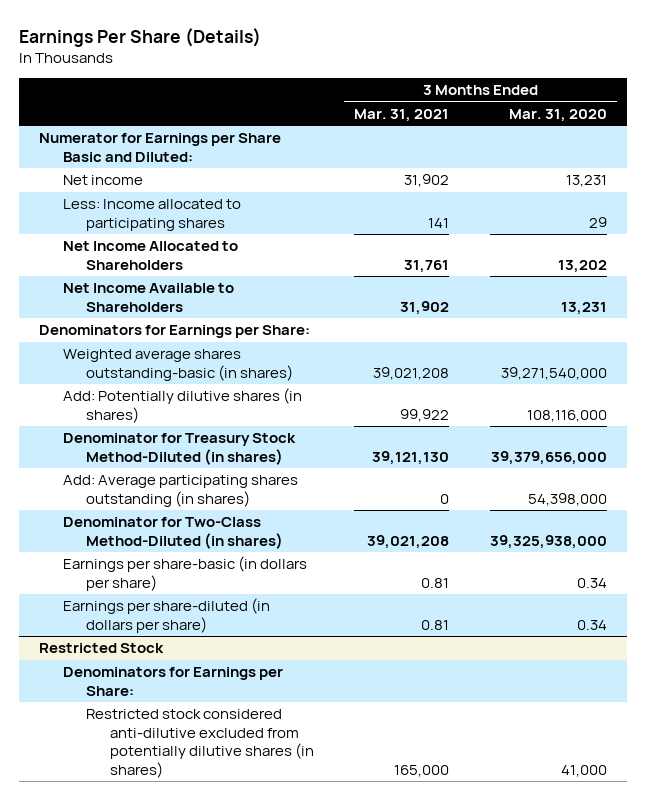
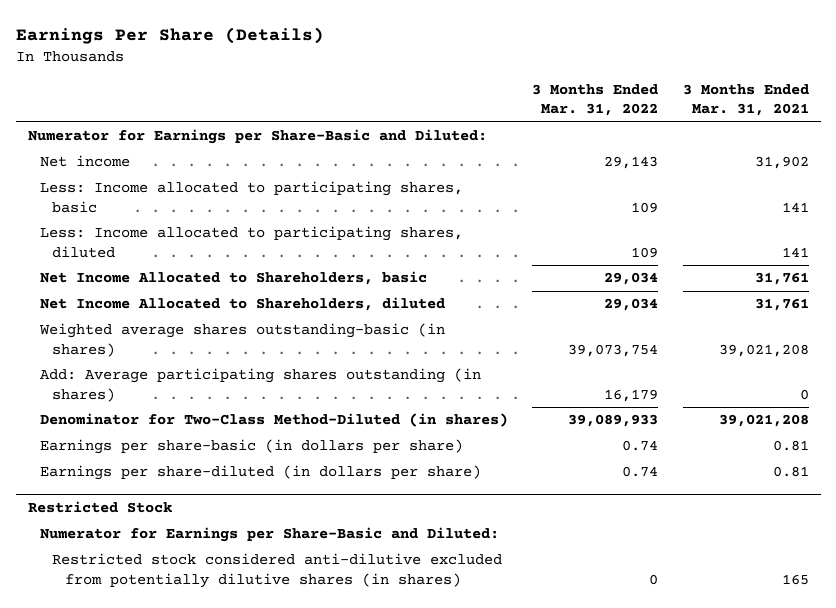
[508,108,607,122] Mar. 31, 2020 -> none
none -> [532,83,659,117] 3 Months Ended Mar. 31, 2022
[39,133,282,162] Numerator for Earnings per Share Basic and Diluted: -> [27,129,487,145] Numerator for Earnings per Share-Basic and Diluted:
[39,325,311,339] Denominators for Earnings per Share: -> none
[62,199,241,231] Less: Income allocated to participating shares -> [40,181,464,214] Less: Income allocated to participating shares, basic
none -> [40,226,464,259] Less: Income allocated to participating shares, diluted
[62,241,238,270] Net Income Allocated to Shareholders -> [40,271,428,286] Net Income Allocated to Shareholders, basic
[62,283,234,312] Net Income Available to Shareholders -> [40,297,446,312] Net Income Allocated to Shareholders, diluted
[400,300,450,315] 31,902 -> [754,298,809,312] 31,761
[62,388,302,423] Add: Potentially dilutive shares (in shares) -> none
[62,433,296,465] Denominator for Treasury Stock Method-Diluted (in shares) -> none
[62,667,283,696] Denominators for Earnings per Share: -> none
none -> [40,527,500,543] Numerator for Earnings per Share-Basic and Diluted:
[394,764,450,777] 165,000 -> [781,574,809,586] 165

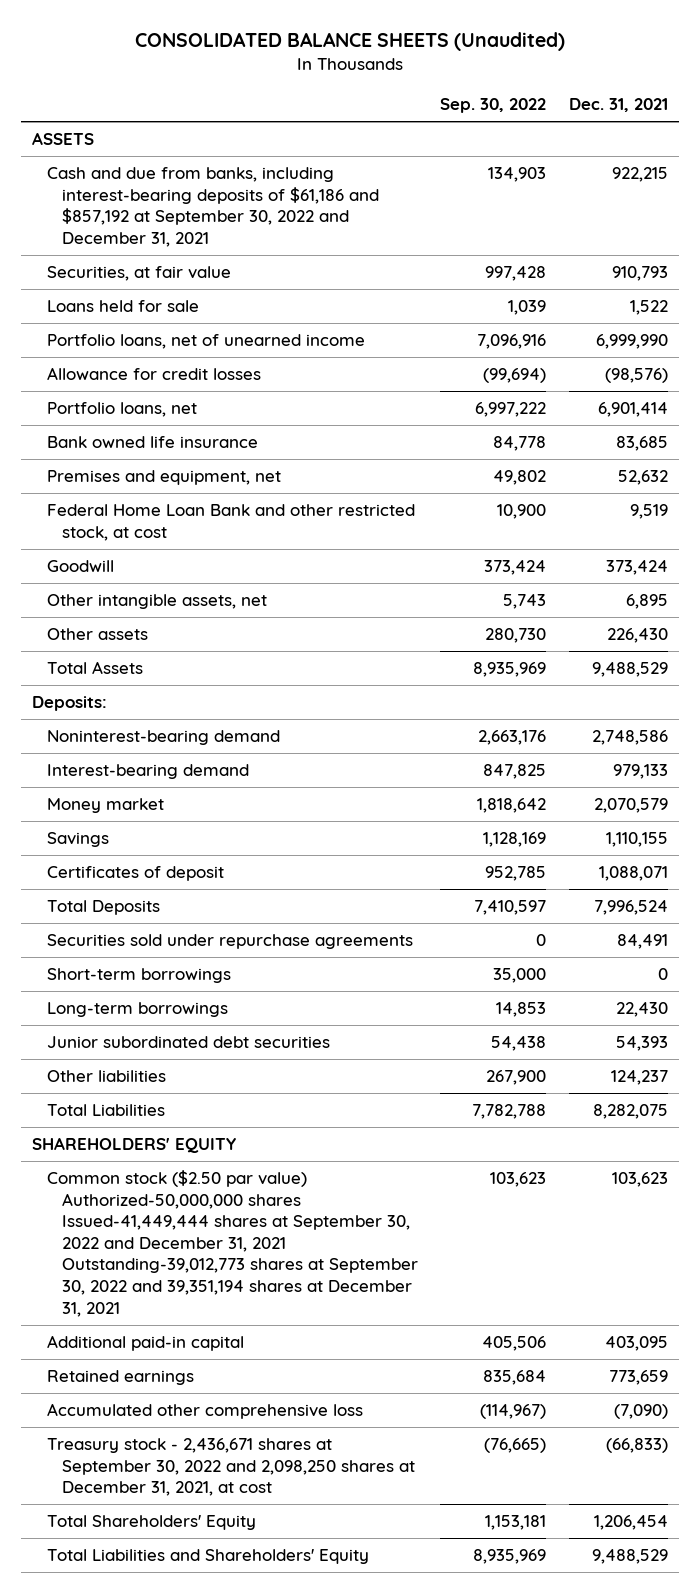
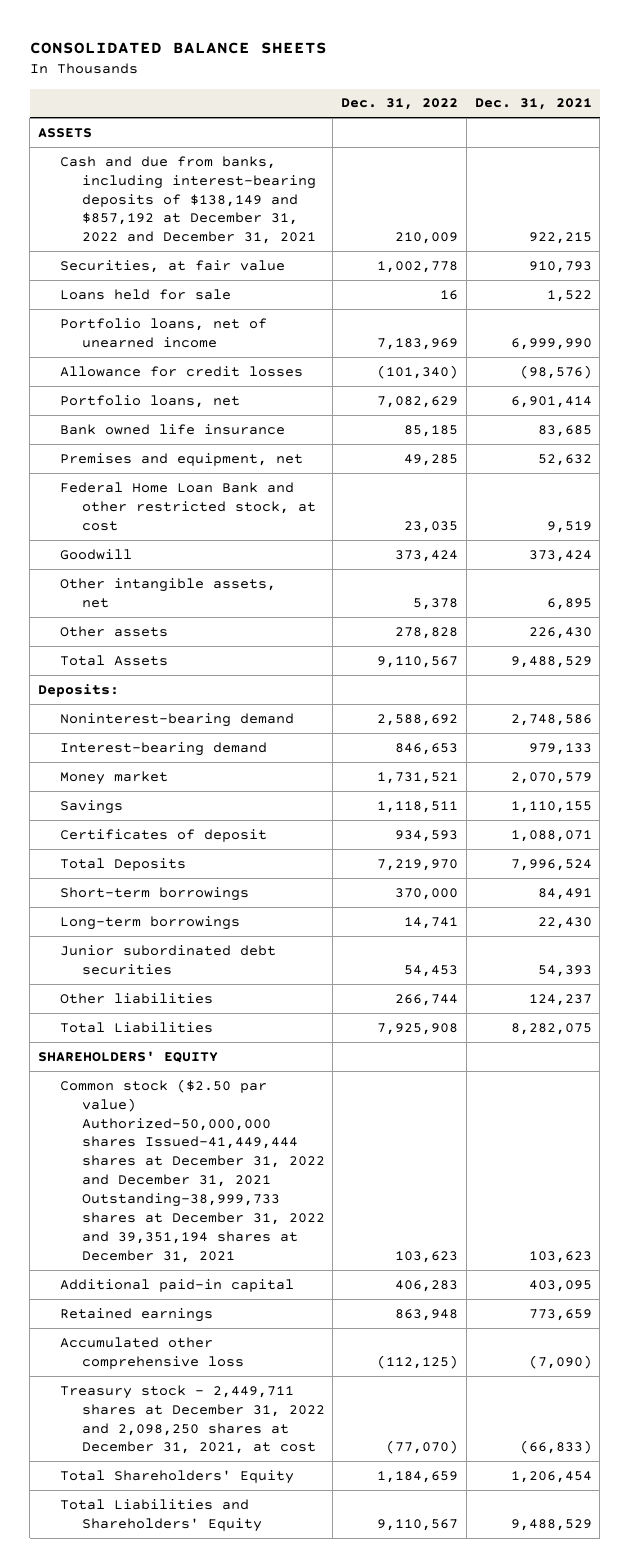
[134,32,565,52] CONSOLIDATED BALANCE SHEETS (Unaudited) -> [29,42,327,55] CONSOLIDATED BALANCE SHEETS
[440,98,547,114] Sep. 30, 2022 -> none
none -> [341,98,459,111] Dec. 31, 2022
[47,167,380,247] Cash and due from banks, including interest-bearing deposits of $61,186 and $857,192 at September 30, 2022 and December 31, 2021 -> [59,155,316,245] Cash and due from banks, including interest-bearing deposits of $138,149 and $857,192 at December 31, 2022 and December 31, 2021
[47,934,414,950] Securities sold under repurchase agreements -> none
[657,968,668,981] 0 -> [537,887,592,900] 84,491
[47,1170,419,1317] Common stock ($2.50 par value) Authorized-50,000,000 shares Issued-41,449,444 shares at September 30, 2022 and December 31, 2021 Outstanding-39,012,773 shares at September 30, 2022 and 39,351,194 shares at December 31, 2021 -> [59,1078,325,1263] Common stock ($2.50 par value) Authorized-50,000,000 shares Issued-41,449,444 shares at December 31, 2022 and December 31, 2021 Outstanding-38,999,733 shares at December 31, 2022 and 39,351,194 shares at December 31, 2021
[47,1438,416,1497] Treasury stock - 2,436,671 shares at September 30, 2022 and 2,098,250 shares at December 31, 2021, at cost -> [59,1384,325,1455] Treasury stock - 2,449,711 shares at December 31, 2022 and 2,098,250 shares at December 31, 2021, at cost

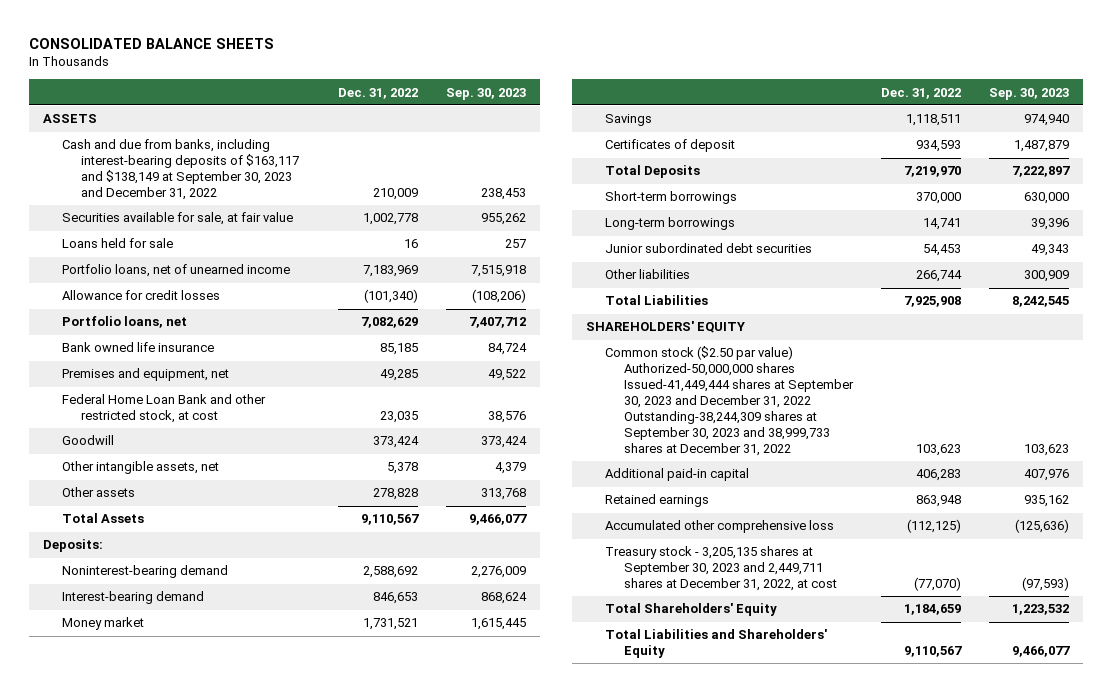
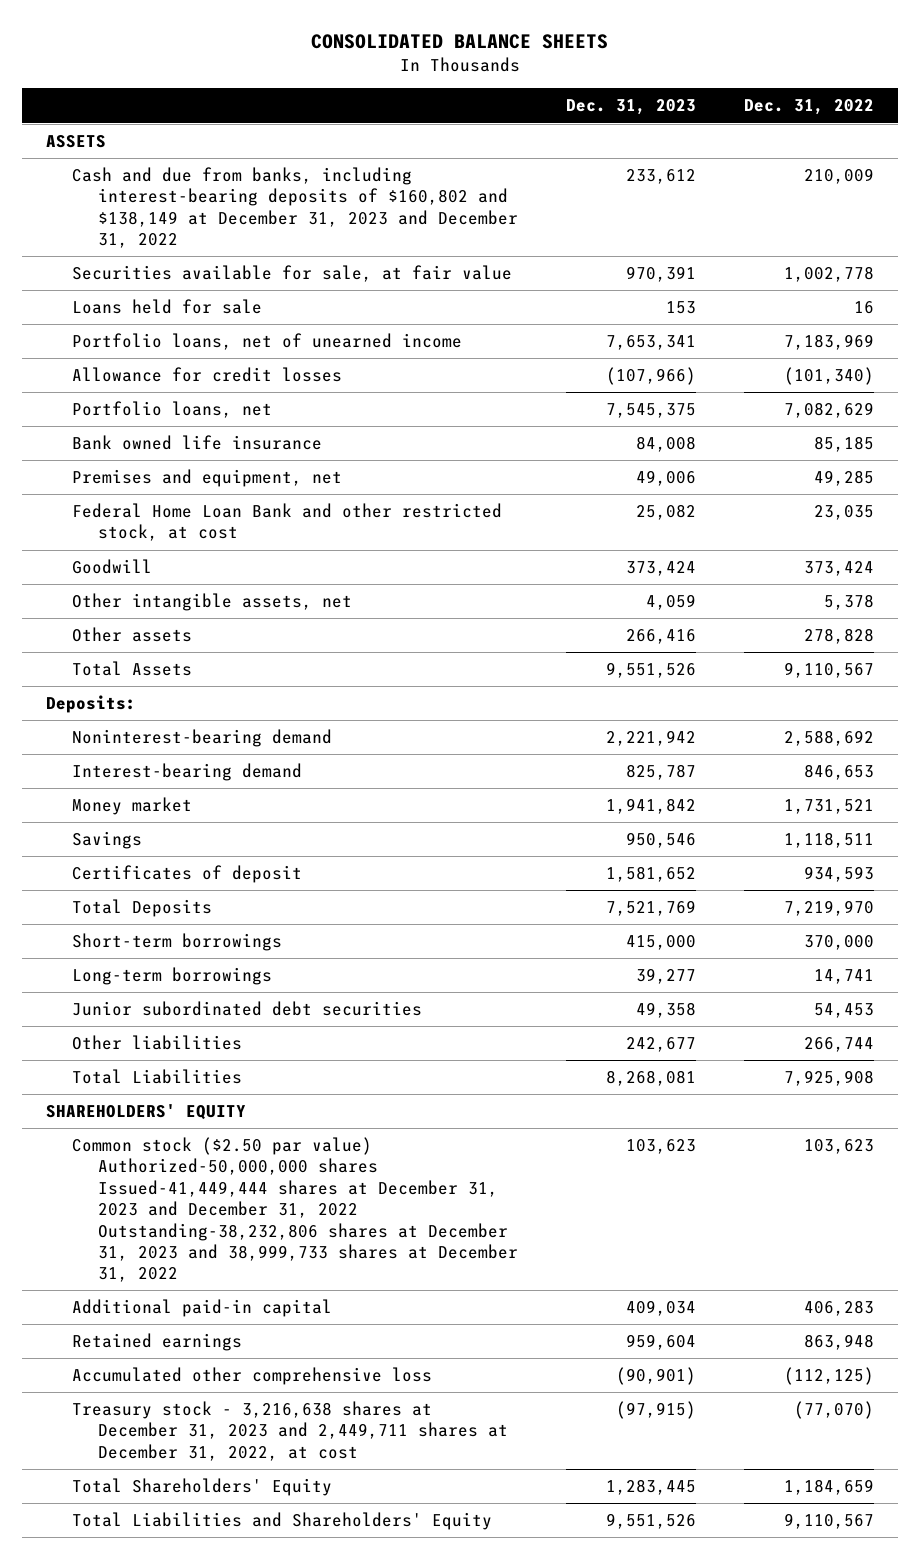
[446,87,527,100] Sep. 30, 2023 -> none
none -> [566,99,697,116] Dec. 31, 2023
[62,139,299,200] Cash and due from banks, including interest-bearing deposits of $163,117 and $138,149 at September 30, 2023 and December 31, 2022 -> [72,167,519,249] Cash and due from banks, including interest-bearing deposits of $160,802 and $138,149 at December 31, 2023 and December 31, 2022
[605,346,854,456] Common stock ($2.50 par value) Authorized-50,000,000 shares Issued-41,449,444 shares at September 30, 2023 and December 31, 2022 Outstanding-38,244,309 shares at September 30, 2023 and 38,999,733 shares at December 31, 2022 -> [72,1137,519,1283] Common stock ($2.50 par value) Authorized-50,000,000 shares Issued-41,449,444 shares at December 31, 2023 and December 31, 2022 Outstanding-38,232,806 shares at December 31, 2023 and 38,999,733 shares at December 31, 2022
[605,546,837,592] Treasury stock - 3,205,135 shares at September 30, 2023 and 2,449,711 shares at December 31, 2022, at cost -> [72,1401,509,1461] Treasury stock - 3,216,638 shares at December 31, 2023 and 2,449,711 shares at December 31, 2022, at cost

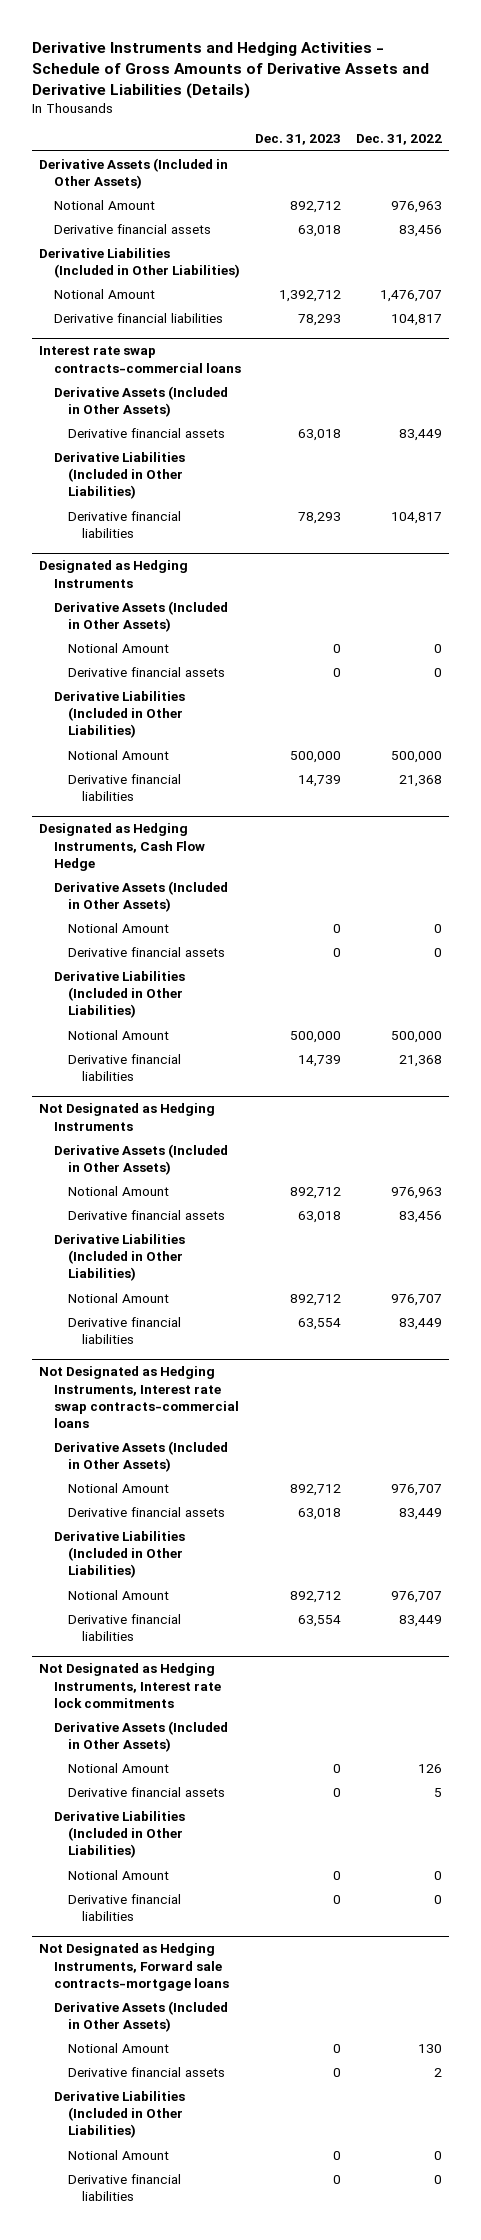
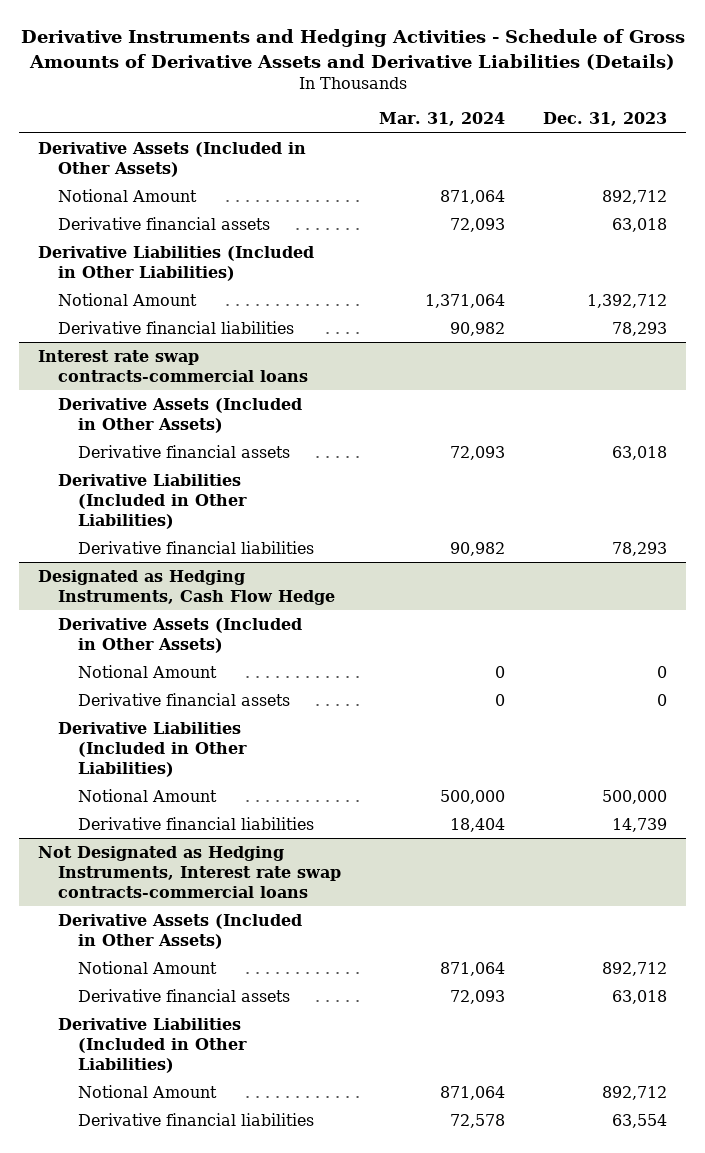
[355,134,442,146] Dec. 31, 2022 -> none
none -> [379,112,506,127] Mar. 31, 2024
[39,560,189,588] Designated as Hedging Instruments -> none
[53,600,228,633] Derivative Assets (Included in Other Assets) -> none
[67,642,169,653] Notional Amount -> none
[67,666,225,677] Derivative financial assets -> none
[53,690,185,739] Derivative Liabilities (Included in Other Liabilities) -> none
[67,749,169,760] Notional Amount -> none
[67,773,181,802] Derivative financial liabilities -> none
[39,1103,216,1131] Not Designated as Hedging Instruments -> none
[53,1143,228,1176] Derivative Assets (Included in Other Assets) -> none
[67,1185,169,1196] Notional Amount -> none
[67,1209,225,1220] Derivative financial assets -> none
[53,1233,185,1282] Derivative Liabilities (Included in Other Liabilities) -> none
[67,1292,169,1303] Notional Amount -> none
[67,1316,181,1345] Derivative financial liabilities -> none
[39,1663,221,1708] Not Designated as Hedging Instruments, Interest rate lock commitments -> none
[53,1720,228,1753] Derivative Assets (Included in Other Assets) -> none
[67,1762,169,1773] Notional Amount -> none
[67,1786,225,1797] Derivative financial assets -> none
[53,1810,185,1859] Derivative Liabilities (Included in Other Liabilities) -> none
[67,1869,169,1880] Notional Amount -> none
[67,1893,181,1922] Derivative financial liabilities -> none
[39,1943,229,1991] Not Designated as Hedging Instruments, Forward sale contracts-mortgage loans -> none
[53,2000,228,2033] Derivative Assets (Included in Other Assets) -> none
[67,2042,169,2053] Notional Amount -> none
[67,2066,225,2077] Derivative financial assets -> none
[53,2090,185,2139] Derivative Liabilities (Included in Other Liabilities) -> none
[67,2149,169,2160] Notional Amount -> none
[67,2173,181,2202] Derivative financial liabilities -> none

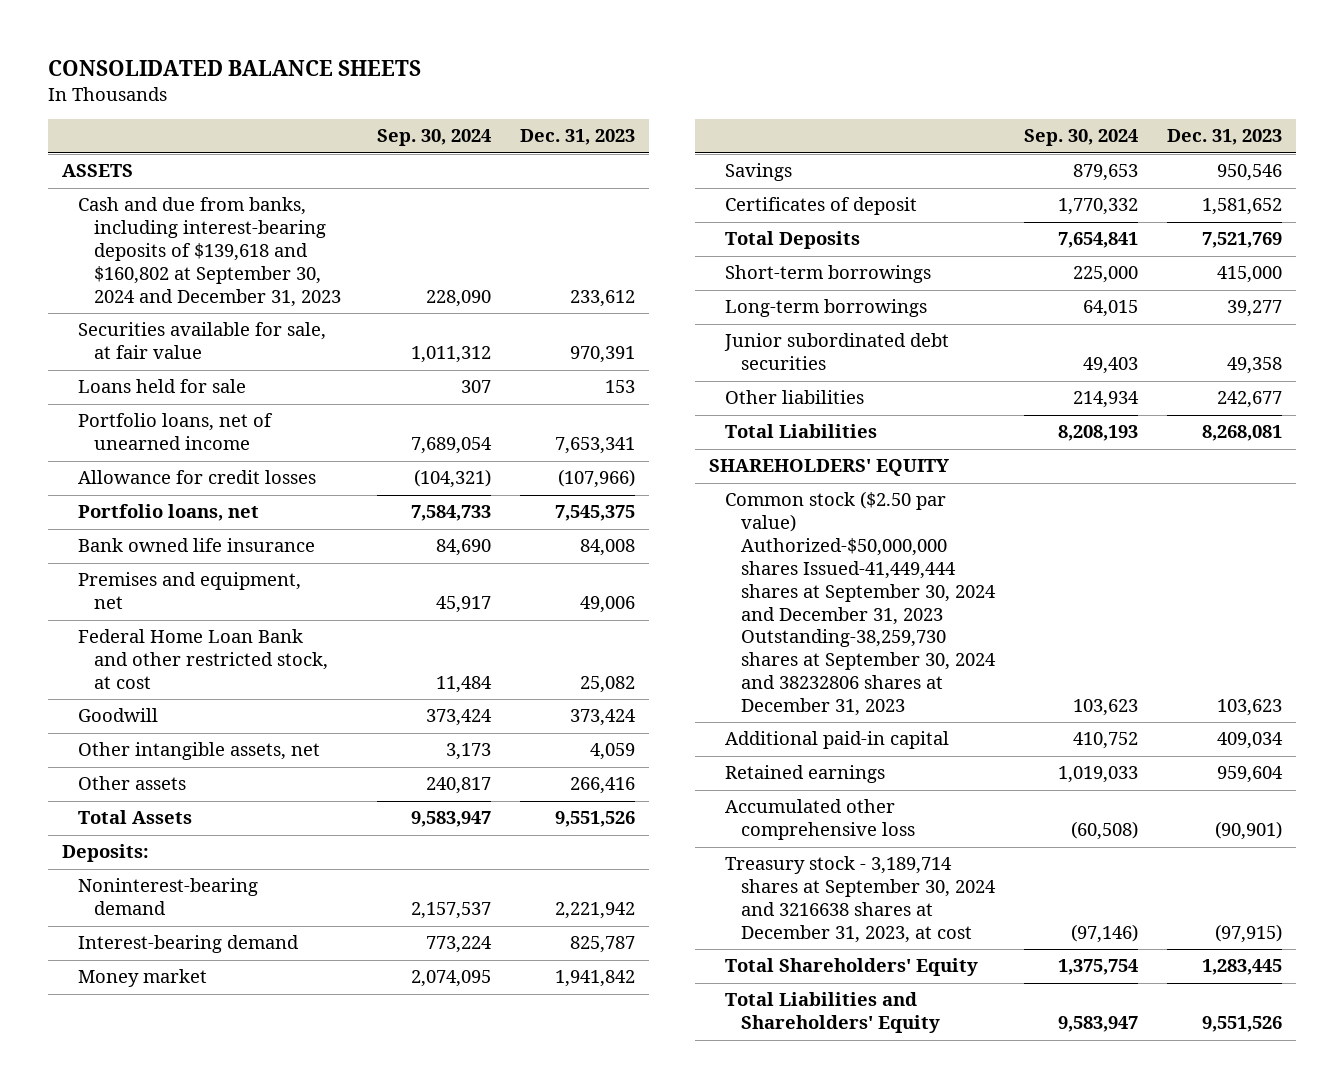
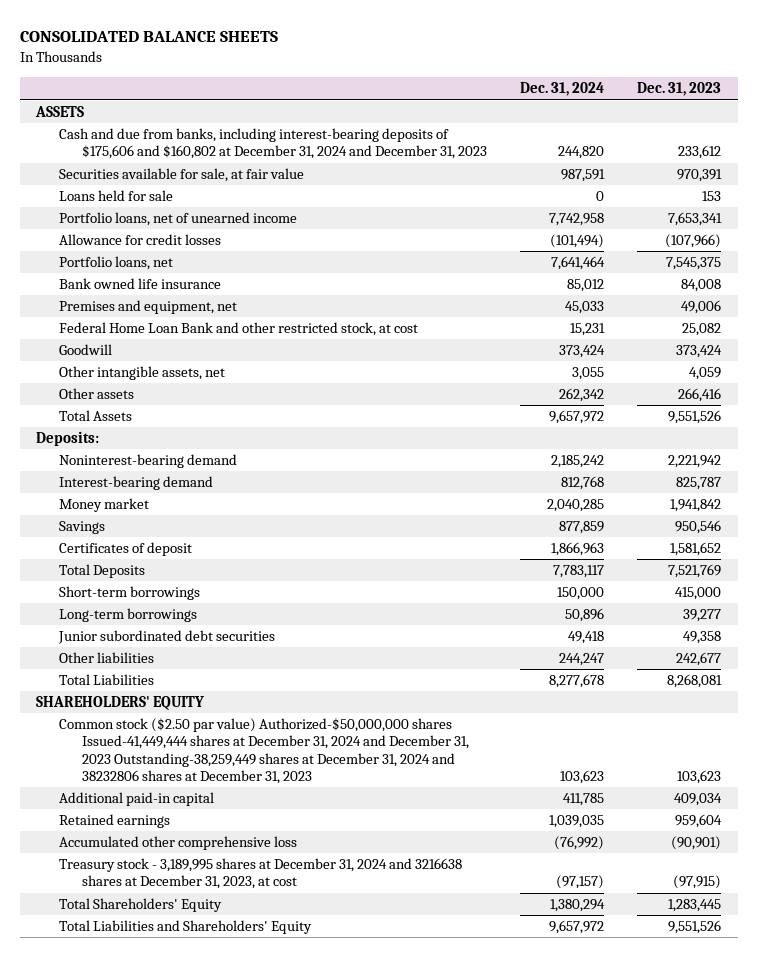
[376,129,491,147] Sep. 30, 2024 -> none
none -> [520,82,605,97] Dec. 31, 2024
[77,197,341,307] Cash and due from banks, including interest-bearing deposits of $139,618 and $160,802 at September 30, 2024 and December 31, 2023 -> [59,128,488,160] Cash and due from banks, including interest-bearing deposits of $175,606 and $160,802 at December 31, 2024 and December 31, 2023
[725,491,996,716] Common stock ($2.50 par value) Authorized-$50,000,000 shares Issued-41,449,444 shares at September 30, 2024 and December 31, 2023 Outstanding-38,259,730 shares at September 30, 2024 and 38232806 shares at December 31, 2023 -> [59,718,470,784] Common stock ($2.50 par value) Authorized-$50,000,000 shares Issued-41,449,444 shares at December 31, 2024 and December 31, 2023 Outstanding-38,259,449 shares at December 31, 2024 and 38232806 shares at December 31, 2023
[725,856,996,943] Treasury stock - 3,189,714 shares at September 30, 2024 and 3216638 shares at December 31, 2023, at cost -> [59,858,463,890] Treasury stock - 3,189,995 shares at December 31, 2024 and 3216638 shares at December 31, 2023, at cost

